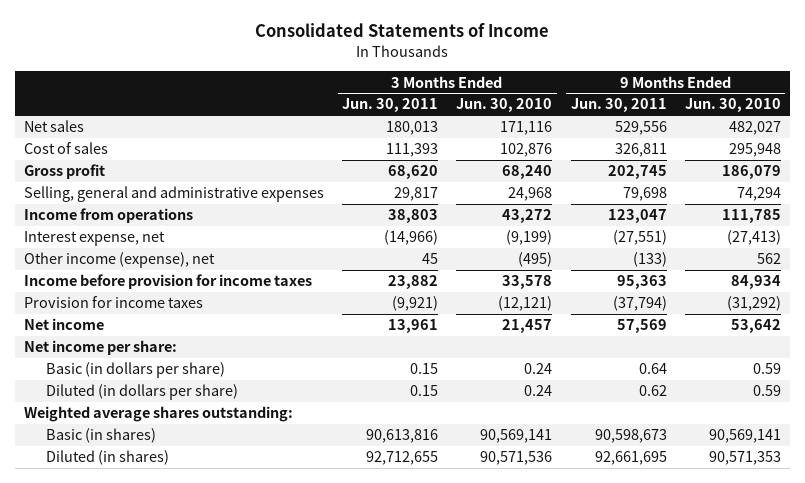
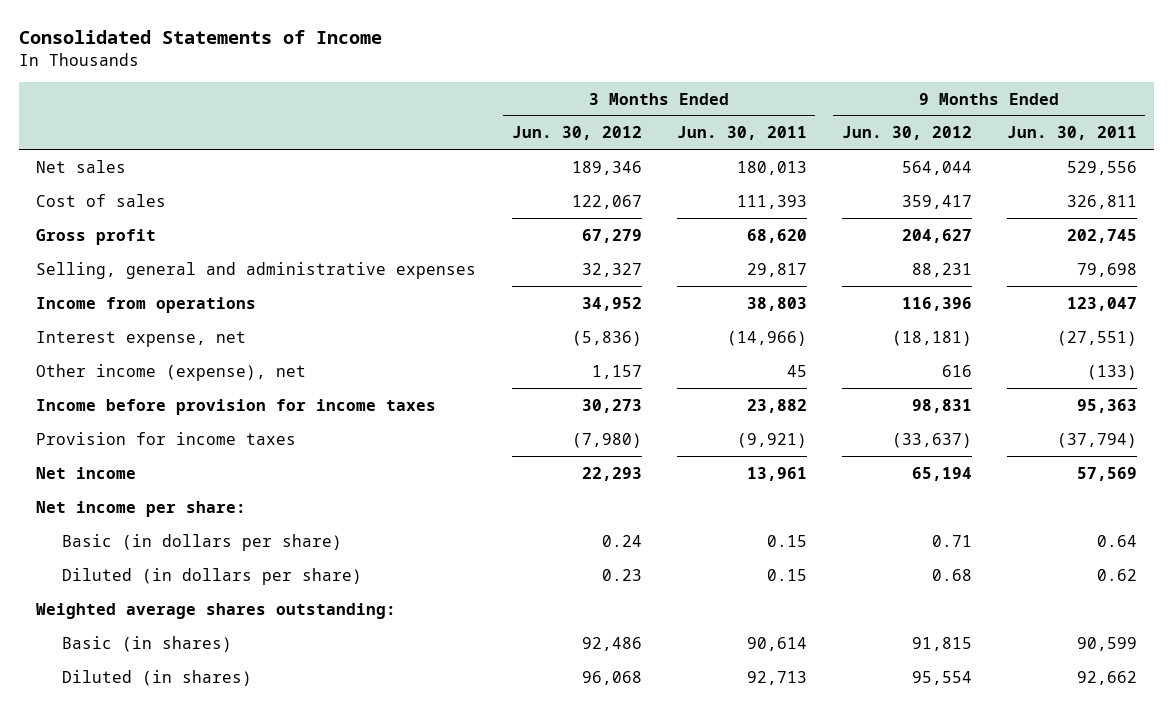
[456,98,553,113] Jun. 30, 2010 -> none
[684,98,781,113] Jun. 30, 2010 -> none
none -> [511,126,642,141] Jun. 30, 2012
none -> [841,126,972,141] Jun. 30, 2012
[366,429,439,444] 90,613,816 -> [746,636,807,651] 90,614
[594,429,667,444] 90,598,673 -> [1076,636,1137,651] 90,599
[366,451,439,466] 92,712,655 -> [746,670,807,685] 92,713
[594,451,667,466] 92,661,695 -> [1076,670,1137,685] 92,662

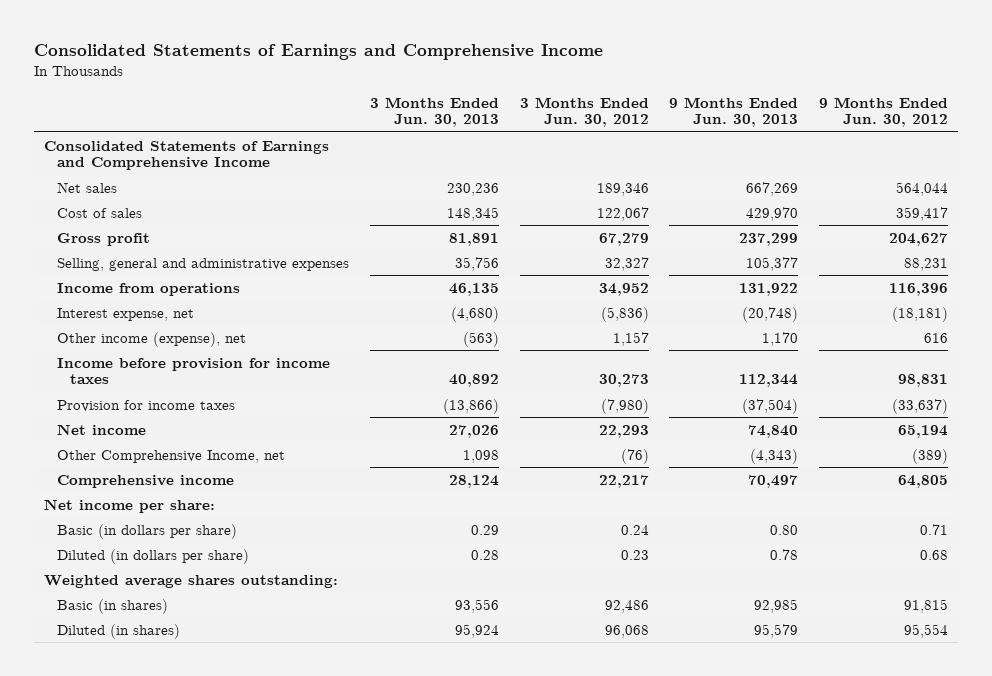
[18,30,382,45] Consolidated Statements of Income -> [33,44,603,61] Consolidated Statements of Earnings and Comprehensive Income
[676,126,807,141] Jun. 30, 2011 -> none
[1006,126,1137,141] Jun. 30, 2011 -> none
none -> [369,96,499,128] 3 Months Ended Jun. 30, 2013
none -> [669,96,799,128] 9 Months Ended Jun. 30, 2013
none -> [44,140,330,171] Consolidated Statements of Earnings and Comprehensive Income
none -> [57,449,286,463] Other Comprehensive Income, net
none -> [57,474,235,488] Comprehensive income

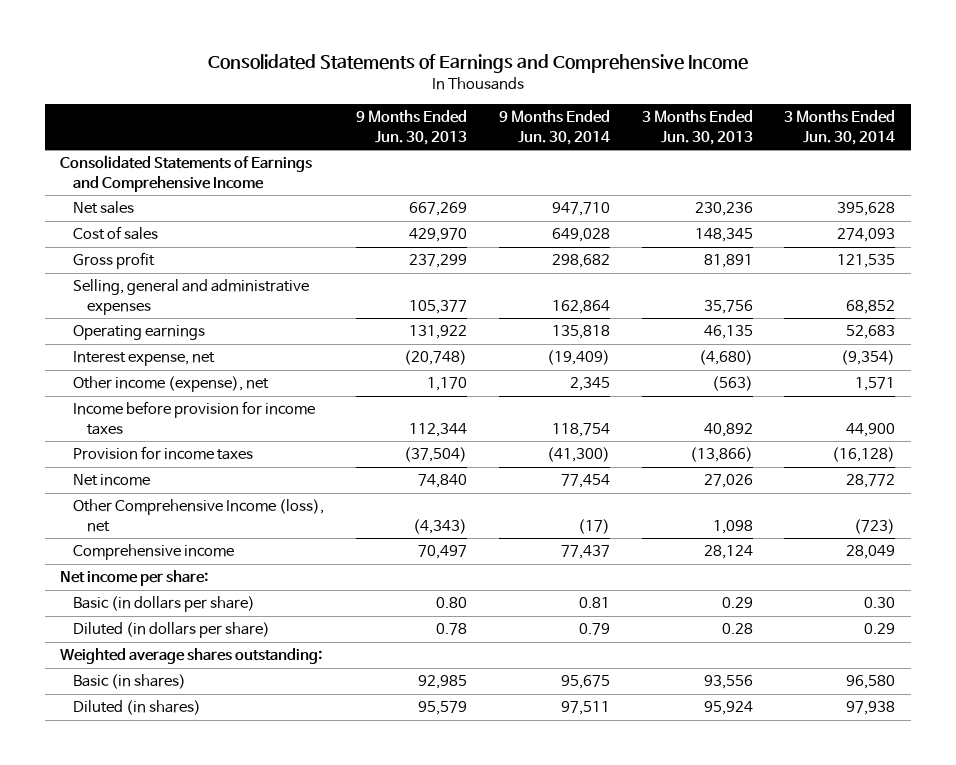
[519,96,649,128] 3 Months Ended Jun. 30, 2012 -> none
[819,96,949,128] 9 Months Ended Jun. 30, 2012 -> none
none -> [498,110,610,145] 9 Months Ended Jun. 30, 2014
none -> [784,110,896,145] 3 Months Ended Jun. 30, 2014
[57,282,241,296] Income from operations -> [73,325,206,341] Operating earnings
[57,449,286,463] Other Comprehensive Income, net -> [73,499,325,532] Other Comprehensive Income (loss), net

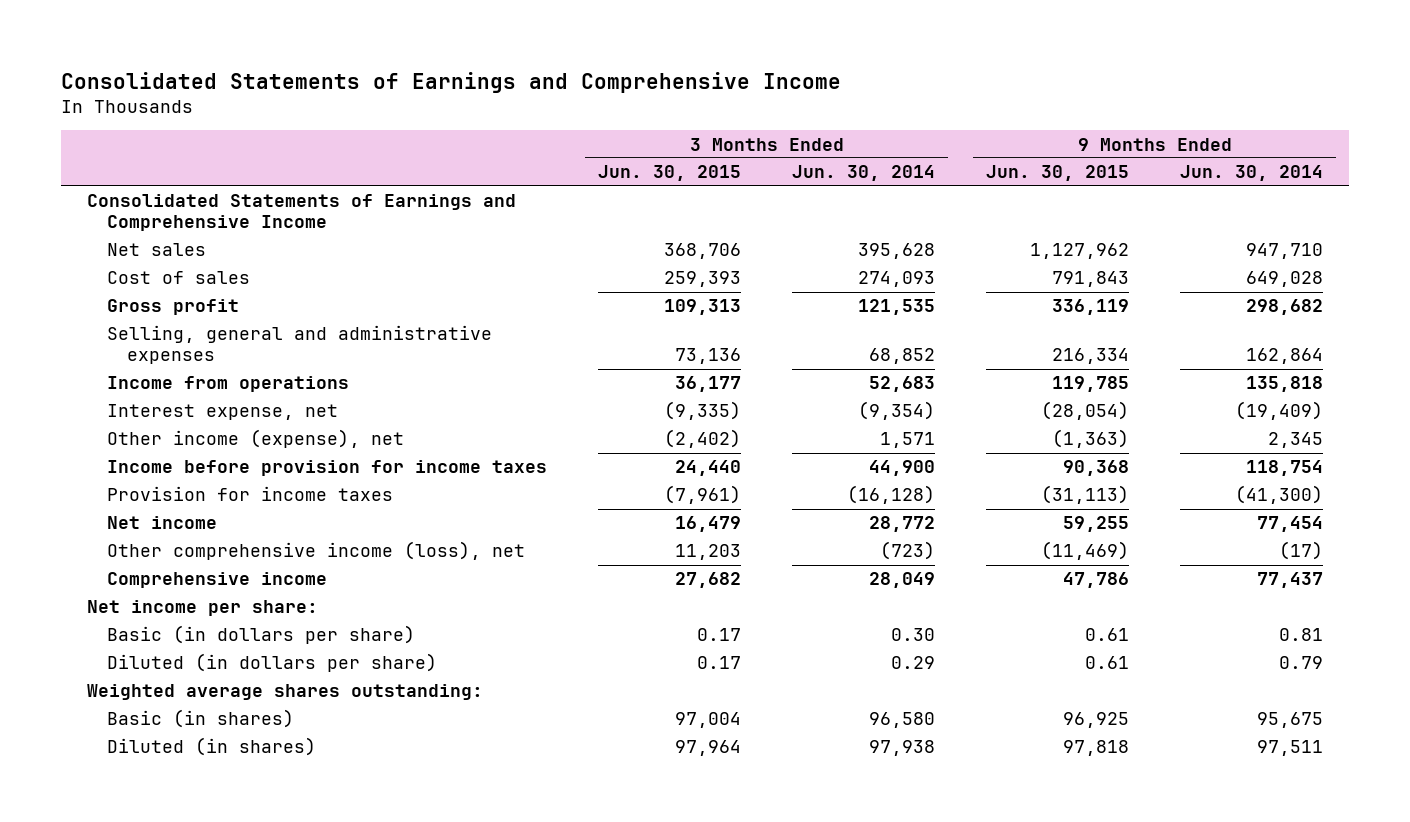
[356,110,468,145] 9 Months Ended Jun. 30, 2013 -> none
[641,110,753,145] 3 Months Ended Jun. 30, 2013 -> none
none -> [597,165,741,182] Jun. 30, 2015
none -> [986,165,1130,182] Jun. 30, 2015
[73,325,206,341] Operating earnings -> [106,376,349,393] Income from operations
[73,499,325,532] Other Comprehensive Income (loss), net -> [106,541,525,561] Other comprehensive income (loss), net

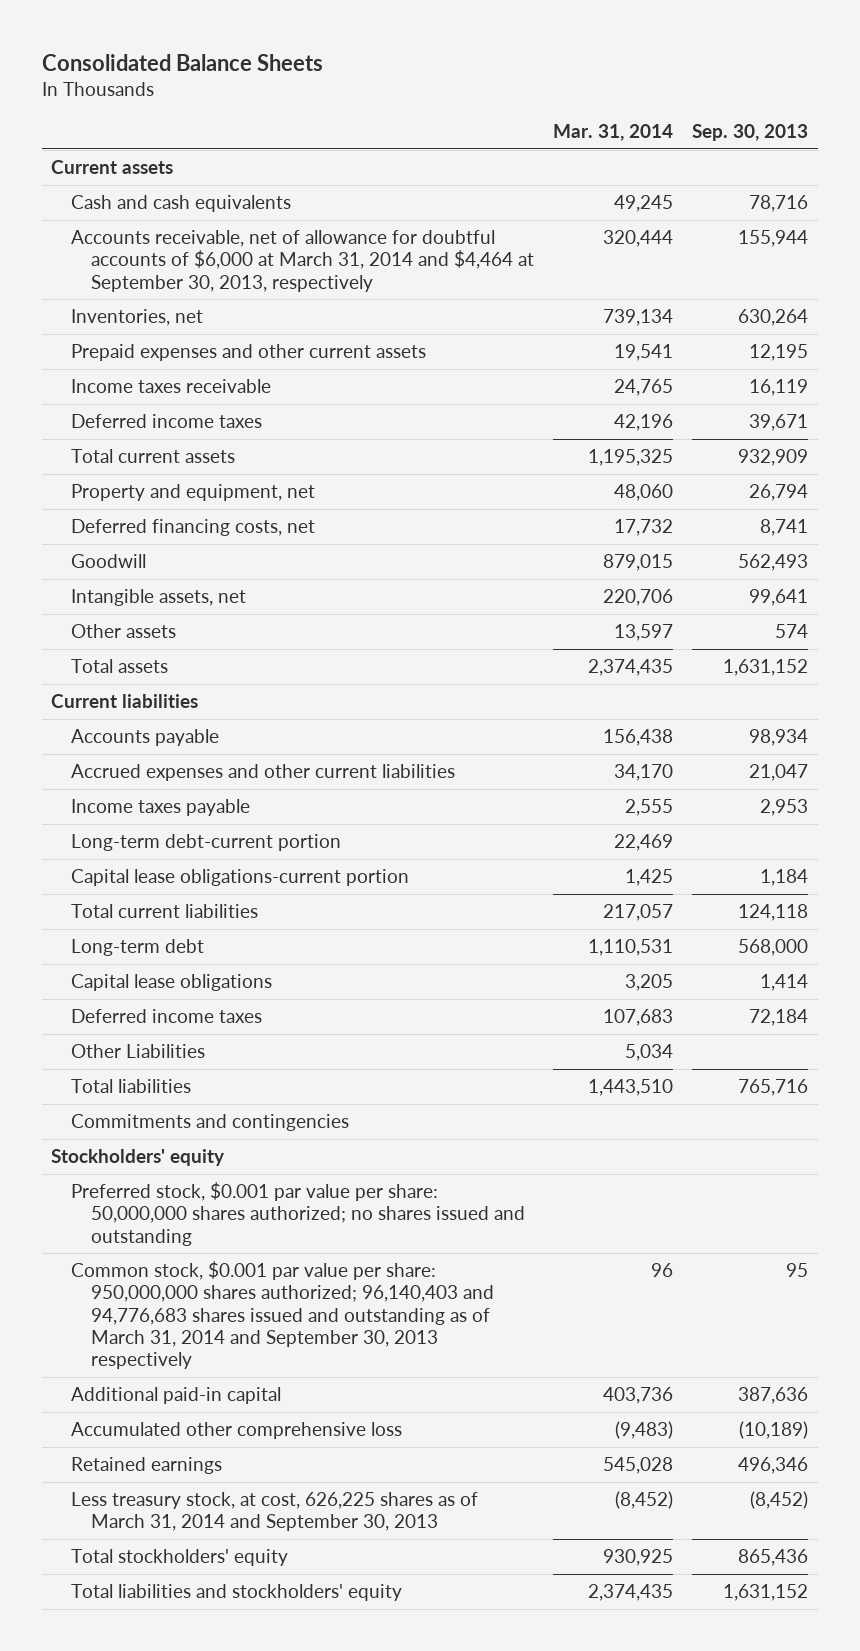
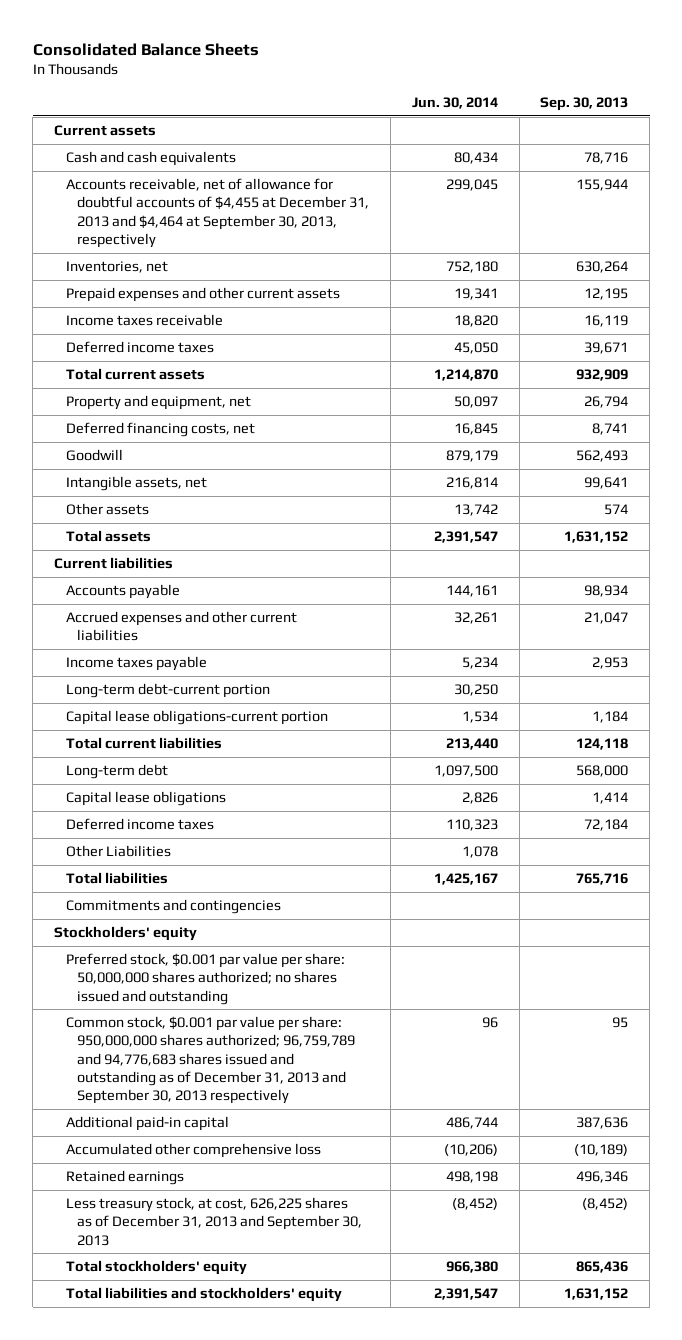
[553,124,674,142] Mar. 31, 2014 -> none
none -> [411,96,498,109] Jun. 30, 2014
[71,229,534,292] Accounts receivable, net of allowance for doubtful accounts of $6,000 at March 31, 2014 and $4,464 at September 30, 2013, respectively -> [65,178,370,248] Accounts receivable, net of allowance for doubtful accounts of $4,455 at December 31, 2013 and $4,464 at September 30, 2013, respectively
[71,1260,494,1370] Common stock, $0.001 par value per share: 950,000,000 shares authorized; 96,140,403 and 94,776,683 shares issued and outstanding as of March 31, 2014 and September 30, 2013 respectively -> [65,1016,356,1105] Common stock, $0.001 par value per share: 950,000,000 shares authorized; 96,759,789 and 94,776,683 shares issued and outstanding as of December 31, 2013 and September 30, 2013 respectively
[71,1491,479,1532] Less treasury stock, at cost, 626,225 shares as of March 31, 2014 and September 30, 2013 -> [65,1197,363,1246] Less treasury stock, at cost, 626,225 shares as of December 31, 2013 and September 30, 2013

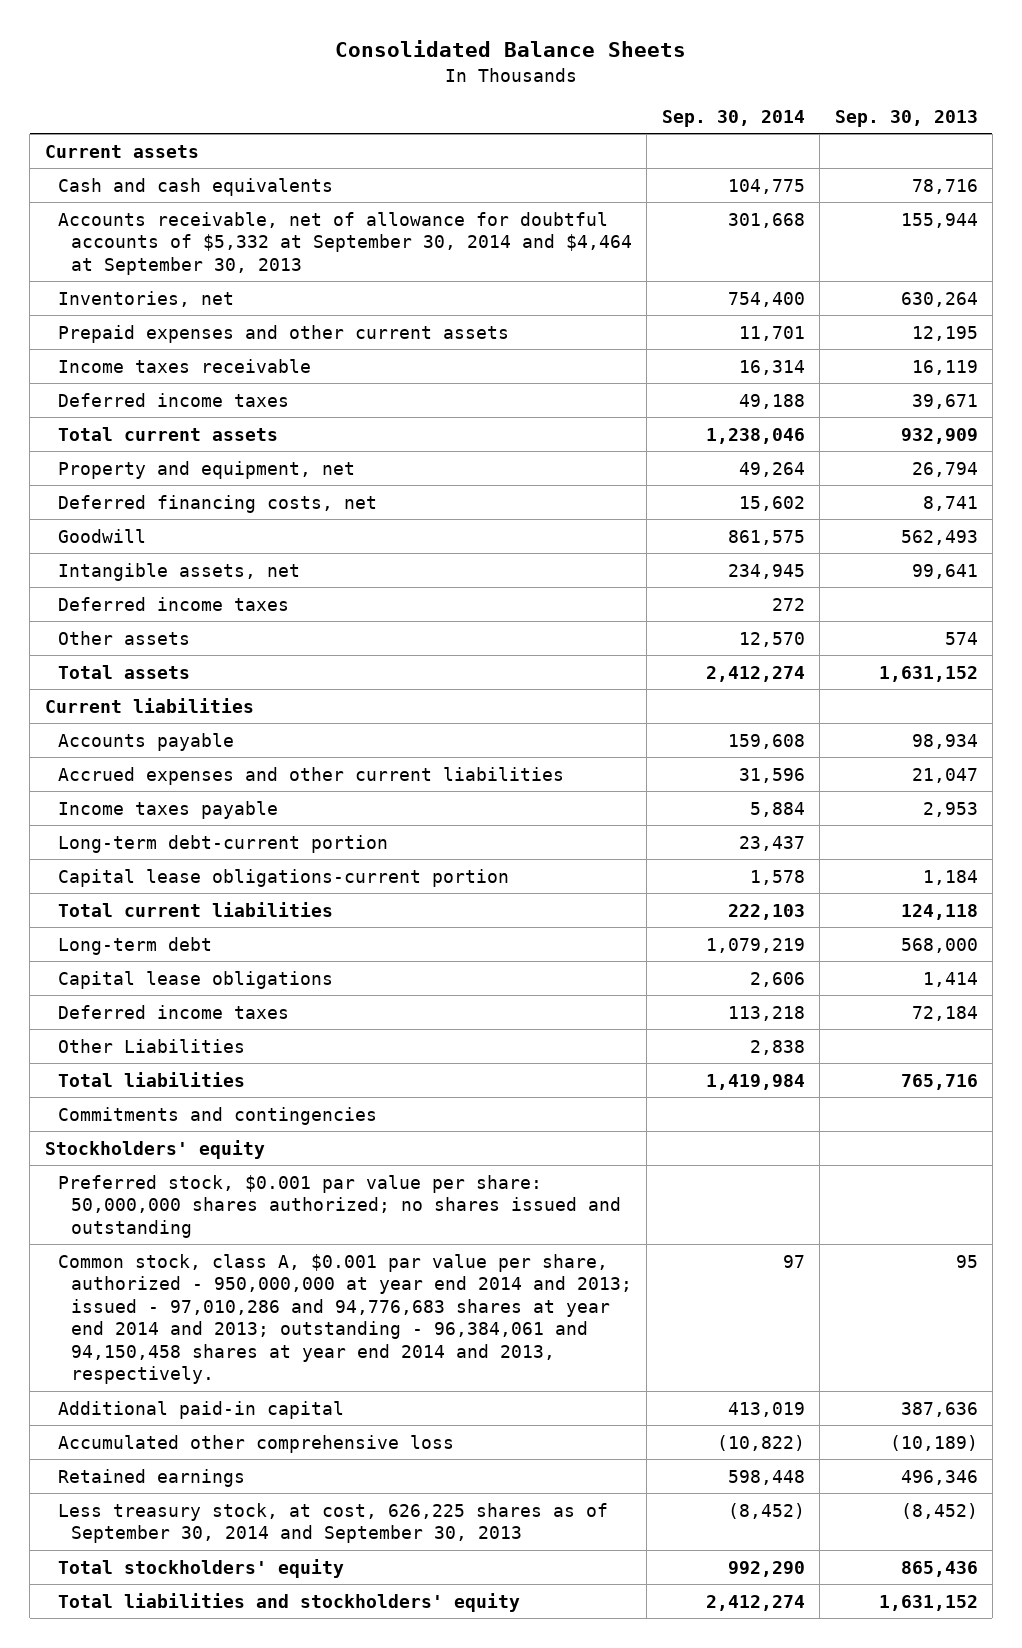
[411,96,498,109] Jun. 30, 2014 -> none
none -> [661,109,805,127] Sep. 30, 2014
[65,178,370,248] Accounts receivable, net of allowance for doubtful accounts of $4,455 at December 31, 2013 and $4,464 at September 30, 2013, respectively -> [57,211,633,275] Accounts receivable, net of allowance for doubtful accounts of $5,332 at September 30, 2014 and $4,464 at September 30, 2013
none -> [57,596,289,611] Deferred income taxes
[65,1016,356,1105] Common stock, $0.001 par value per share: 950,000,000 shares authorized; 96,759,789 and 94,776,683 shares issued and outstanding as of December 31, 2013 and September 30, 2013 respectively -> [57,1253,633,1385] Common stock, class A, $0.001 par value per share, authorized - 950,000,000 at year end 2014 and 2013; issued - 97,010,286 and 94,776,683 shares at year end 2014 and 2013; outstanding - 96,384,061 and 94,150,458 shares at year end 2014 and 2013, respectively.
[65,1197,363,1246] Less treasury stock, at cost, 626,225 shares as of December 31, 2013 and September 30, 2013 -> [57,1502,608,1544] Less treasury stock, at cost, 626,225 shares as of September 30, 2014 and September 30, 2013

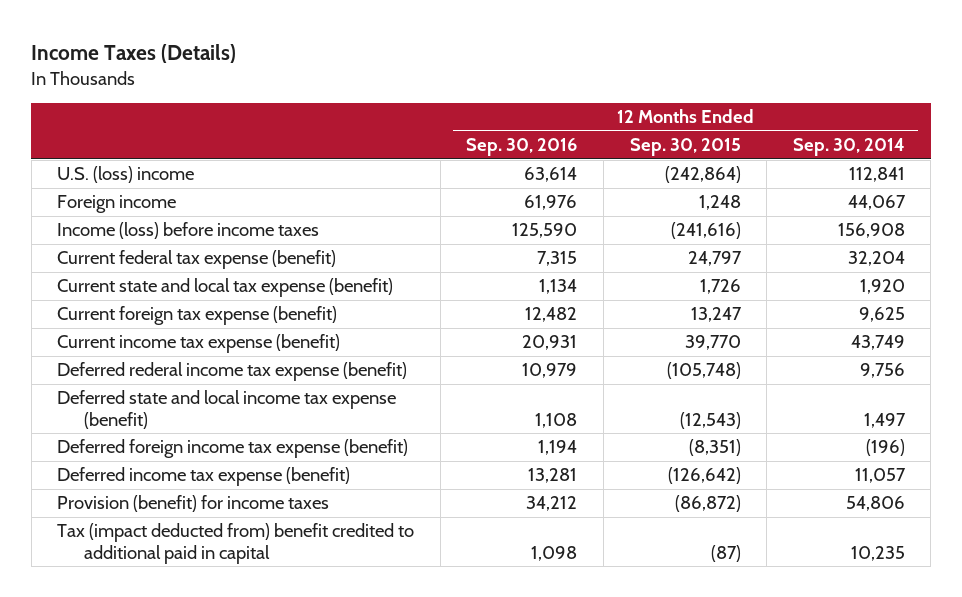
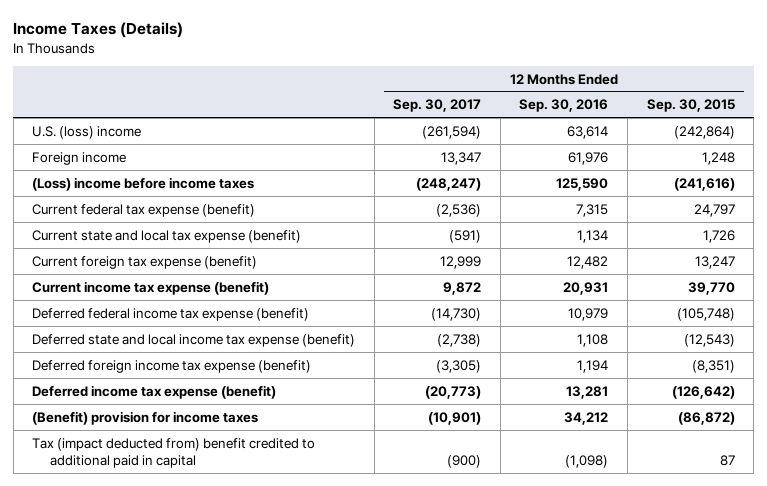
[792,138,905,157] Sep. 30, 2014 -> none
none -> [393,99,482,113] Sep. 30, 2017
[57,222,320,240] Income (loss) before income taxes -> [32,176,255,191] (Loss) income before income taxes
[57,362,408,382] Deferred rederal income tax expense (benefit) -> [32,307,310,321] Deferred federal income tax expense (benefit)
[57,495,330,513] Provision (benefit) for income taxes -> [32,410,259,425] (Benefit) provision for income taxes
[531,545,578,561] 1,098 -> [565,454,609,468] (1,098)
[710,544,741,562] (87) -> [719,454,735,466] 87

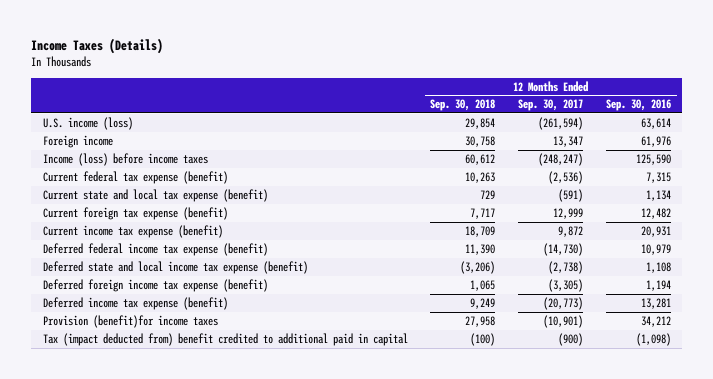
[646,99,735,113] Sep. 30, 2015 -> none
none -> [430,99,496,112] Sep. 30, 2018
[32,125,142,139] U.S. (loss) income -> [42,116,133,130] U.S. income (loss)
[32,176,255,191] (Loss) income before income taxes -> [42,152,208,166] Income (loss) before income taxes
[32,410,259,425] (Benefit) provision for income taxes -> [42,314,218,328] Provision (benefit)for income taxes

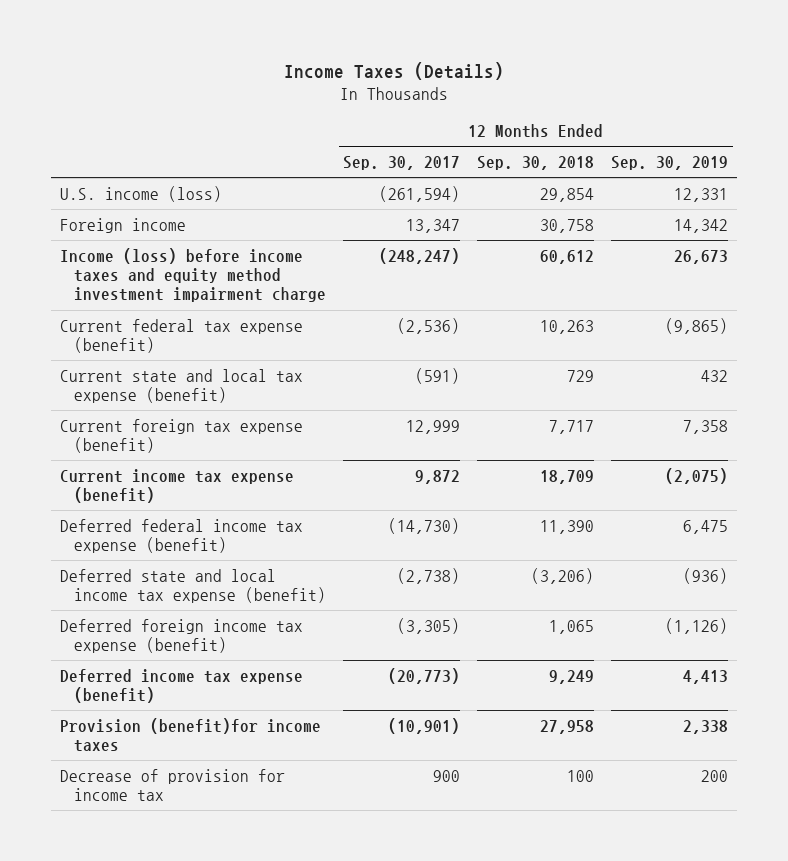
[605,99,671,112] Sep. 30, 2016 -> none
none -> [611,156,729,171] Sep. 30, 2019
[42,152,208,166] Income (loss) before income taxes -> [59,247,327,303] Income (loss) before income taxes and equity method investment impairment charge
[42,332,408,346] Tax (impact deducted from) benefit credited to additional paid in capital -> none
none -> [59,768,285,802] Decrease of provision for income tax

